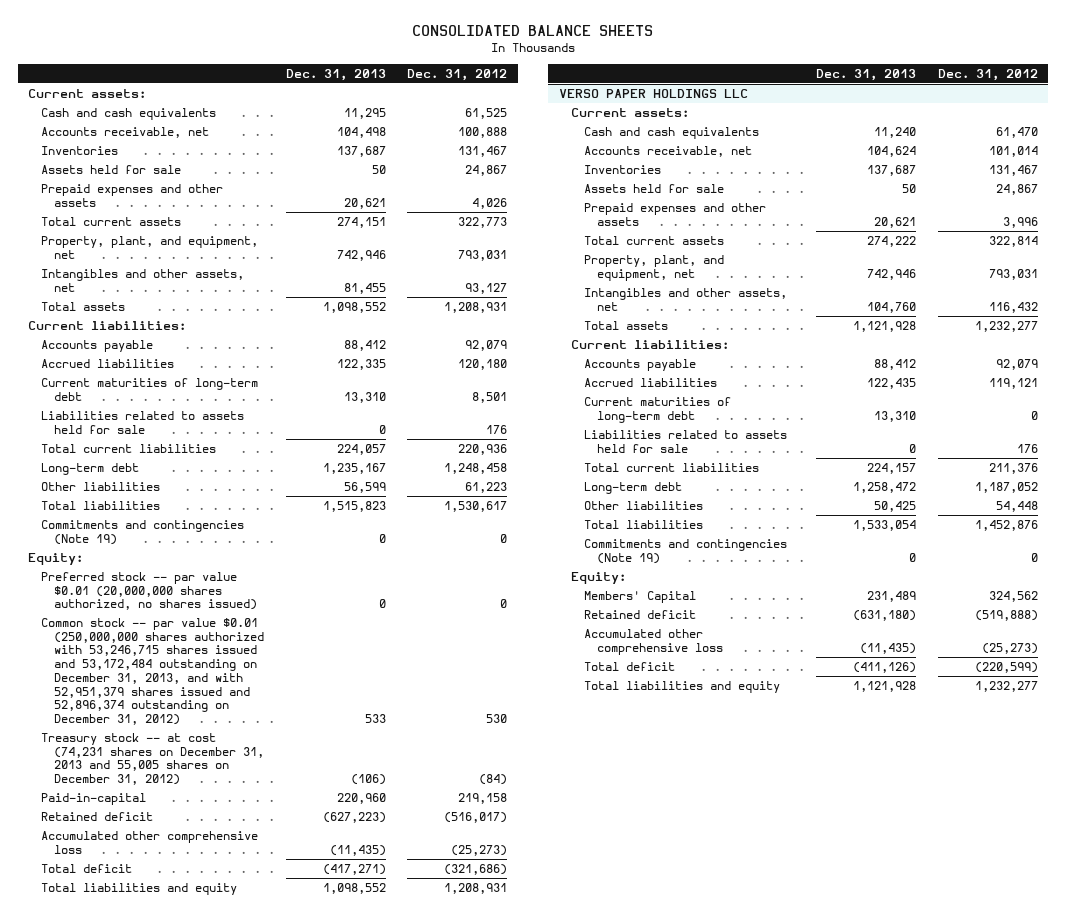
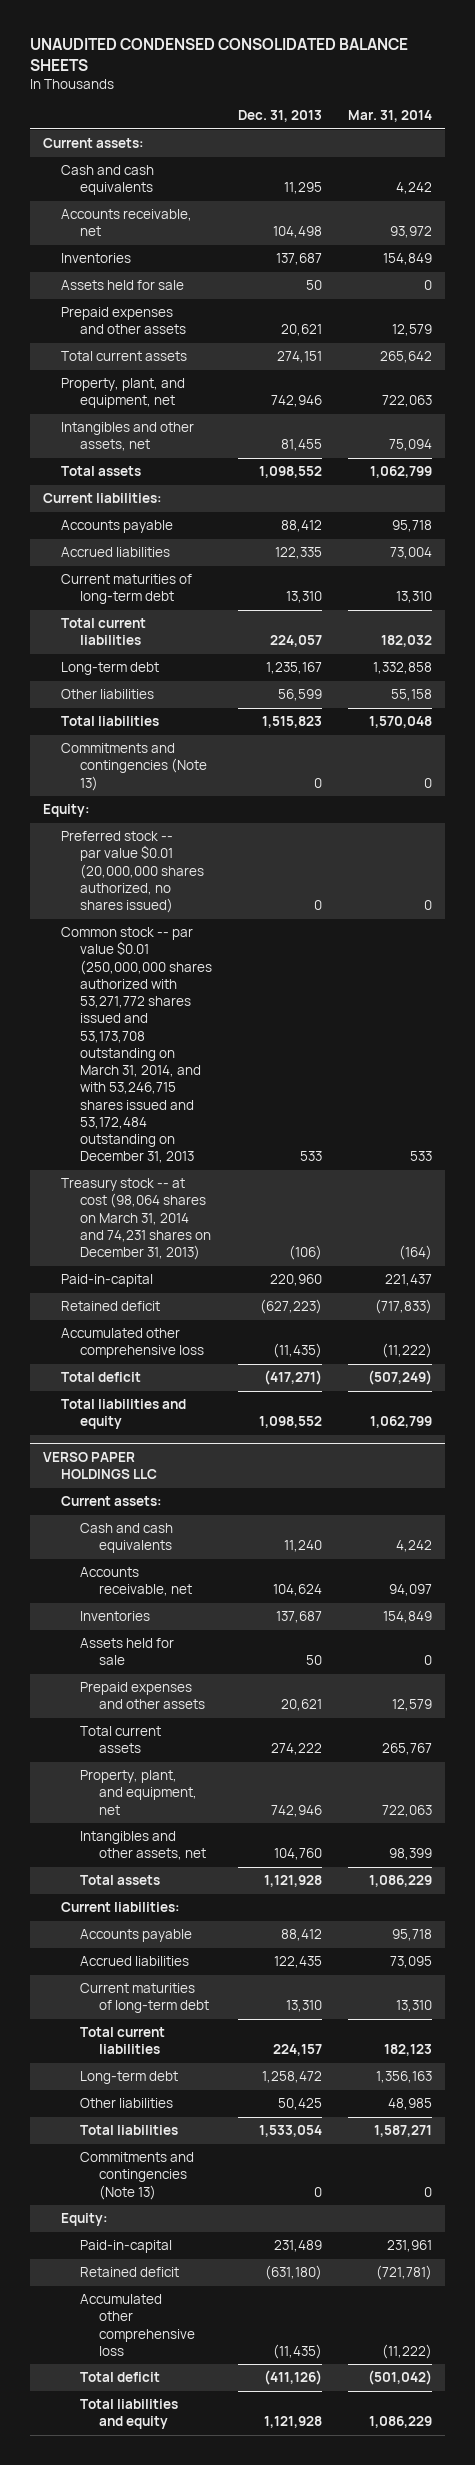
[411,24,653,36] CONSOLIDATED BALANCE SHEETS -> [29,38,408,71] UNAUDITED CONDENSED CONSOLIDATED BALANCE SHEETS
[407,68,508,81] Dec. 31, 2012 -> none
none -> [348,110,433,123] Mar. 31, 2014
[41,410,245,434] Liabilities related to assets held for sale -> none
[41,519,245,545] Commitments and contingencies (Note 19) -> [61,743,208,791] Commitments and contingencies (Note 13)
[41,617,265,726] Common stock -- par value $0.01 (250,000,000 shares authorized with 53,246,715 shares issued and 53,172,484 outstanding on December 31, 2013, and with 52,951,379 shares issued and 52,896,374 outstanding on December 31, 2012) -> [61,927,213,1164] Common stock -- par value $0.01 (250,000,000 shares authorized with 53,271,772 shares issued and 53,173,708 outstanding on March 31, 2014, and with 53,246,715 shares issued and 53,172,484 outstanding on December 31, 2013
[41,732,265,786] Treasury stock -- at cost (74,231 shares on December 31, 2013 and 55,005 shares on December 31, 2012) -> [61,1178,212,1261] Treasury stock -- at cost (98,064 shares on March 31, 2014 and 74,231 shares on December 31, 2013)
[584,429,788,453] Liabilities related to assets held for sale -> none
[584,538,788,564] Commitments and contingencies (Note 19) -> [80,2152,195,2200] Commitments and contingencies (Note 13)
[584,590,697,603] Members' Capital -> [80,2240,173,2254] Paid-in-capital

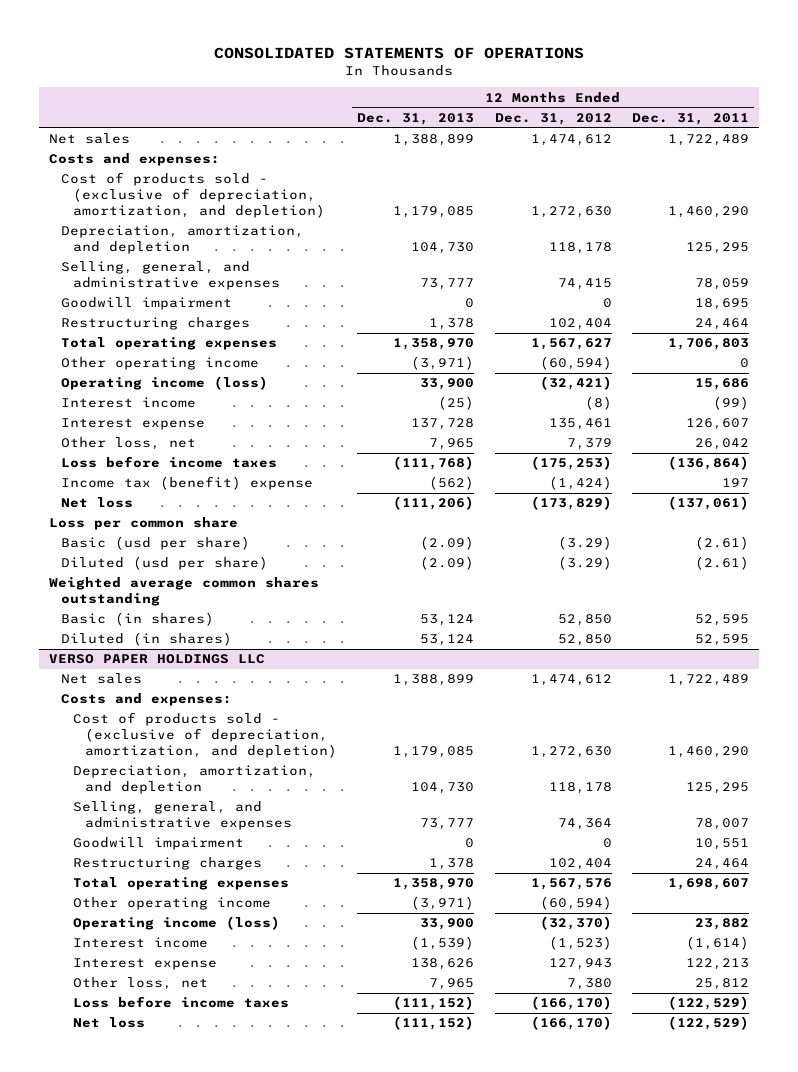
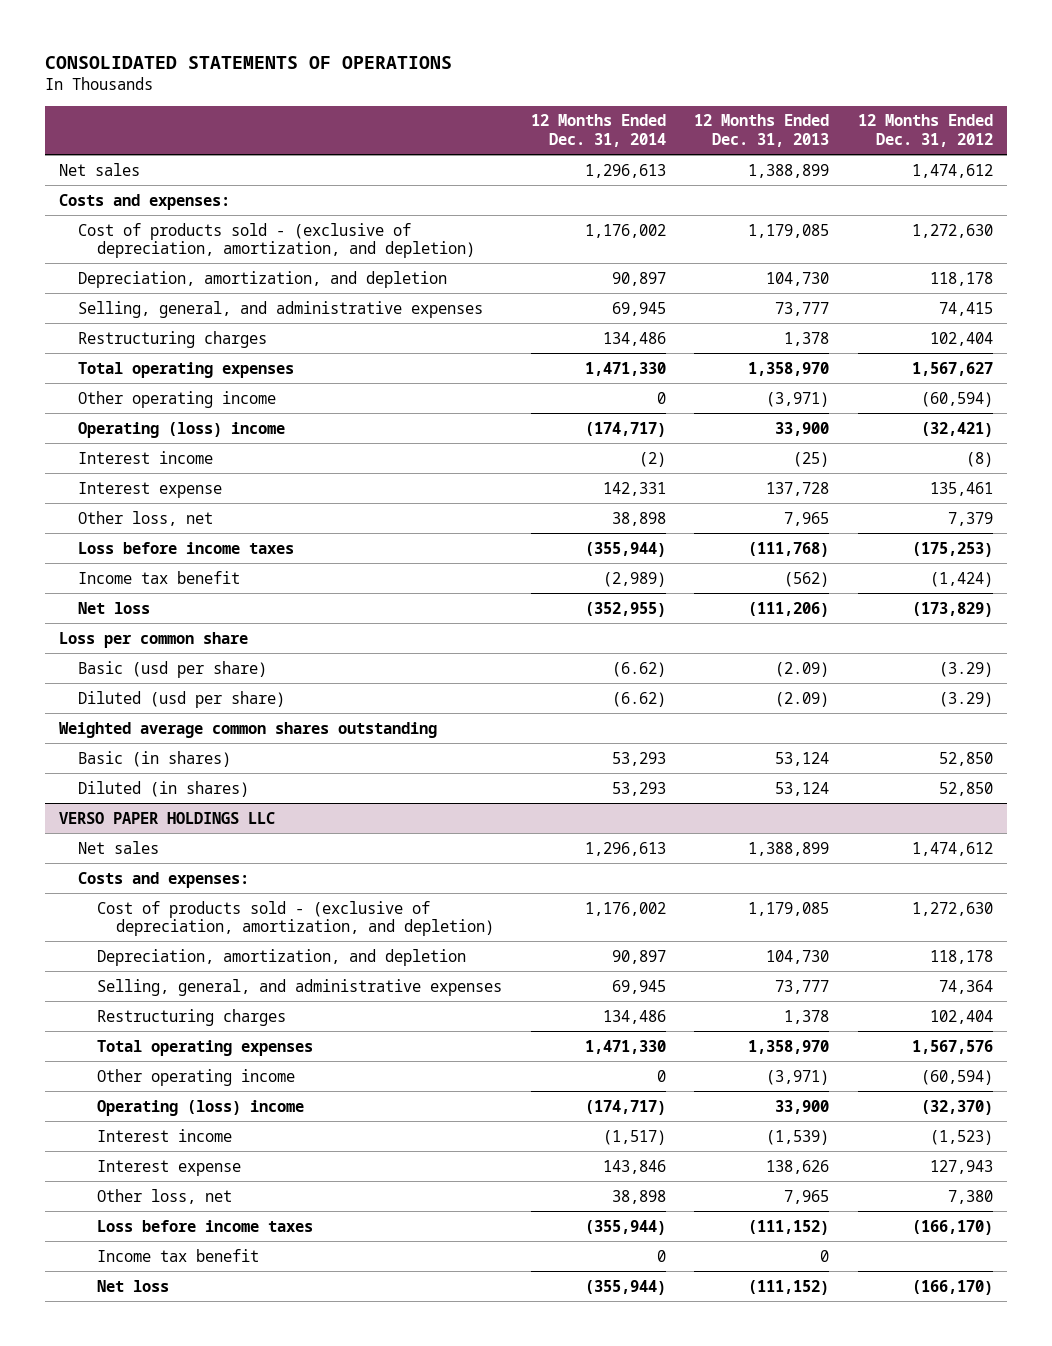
[632,112,750,125] Dec. 31, 2011 -> none
none -> [530,114,666,147] 12 Months Ended Dec. 31, 2014
[61,297,233,311] Goodwill impairment -> none
[61,376,269,391] Operating income (loss) -> [78,421,286,438] Operating (loss) income
[61,476,314,491] Income tax (benefit) expense -> [78,570,241,584] Income tax benefit
[72,837,244,851] Goodwill impairment -> none
[72,916,280,931] Operating income (loss) -> [97,1099,305,1116] Operating (loss) income
none -> [97,1248,260,1262] Income tax benefit

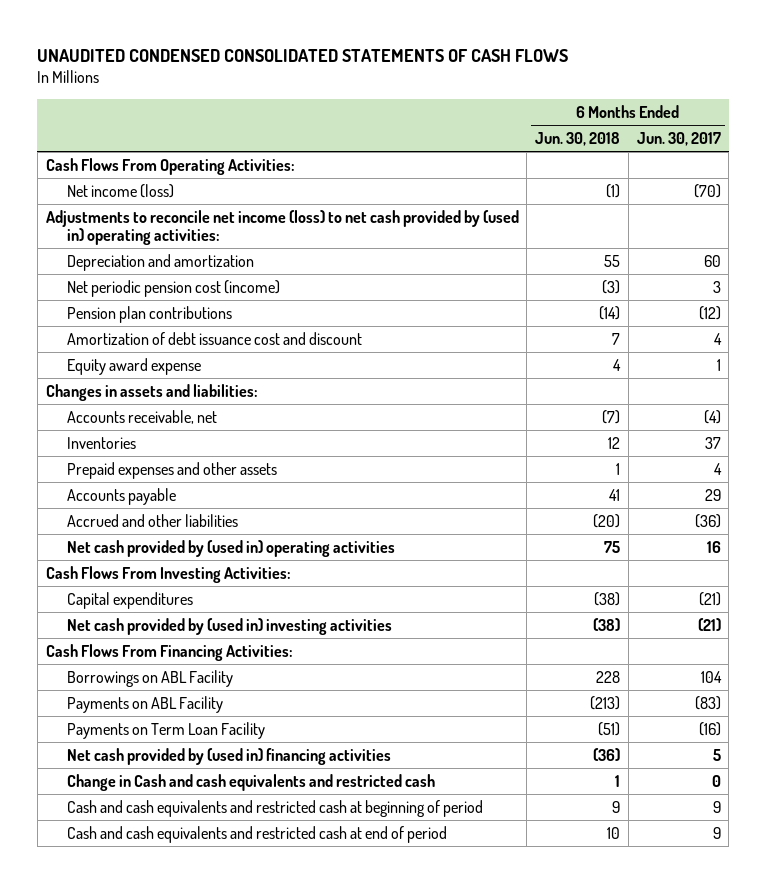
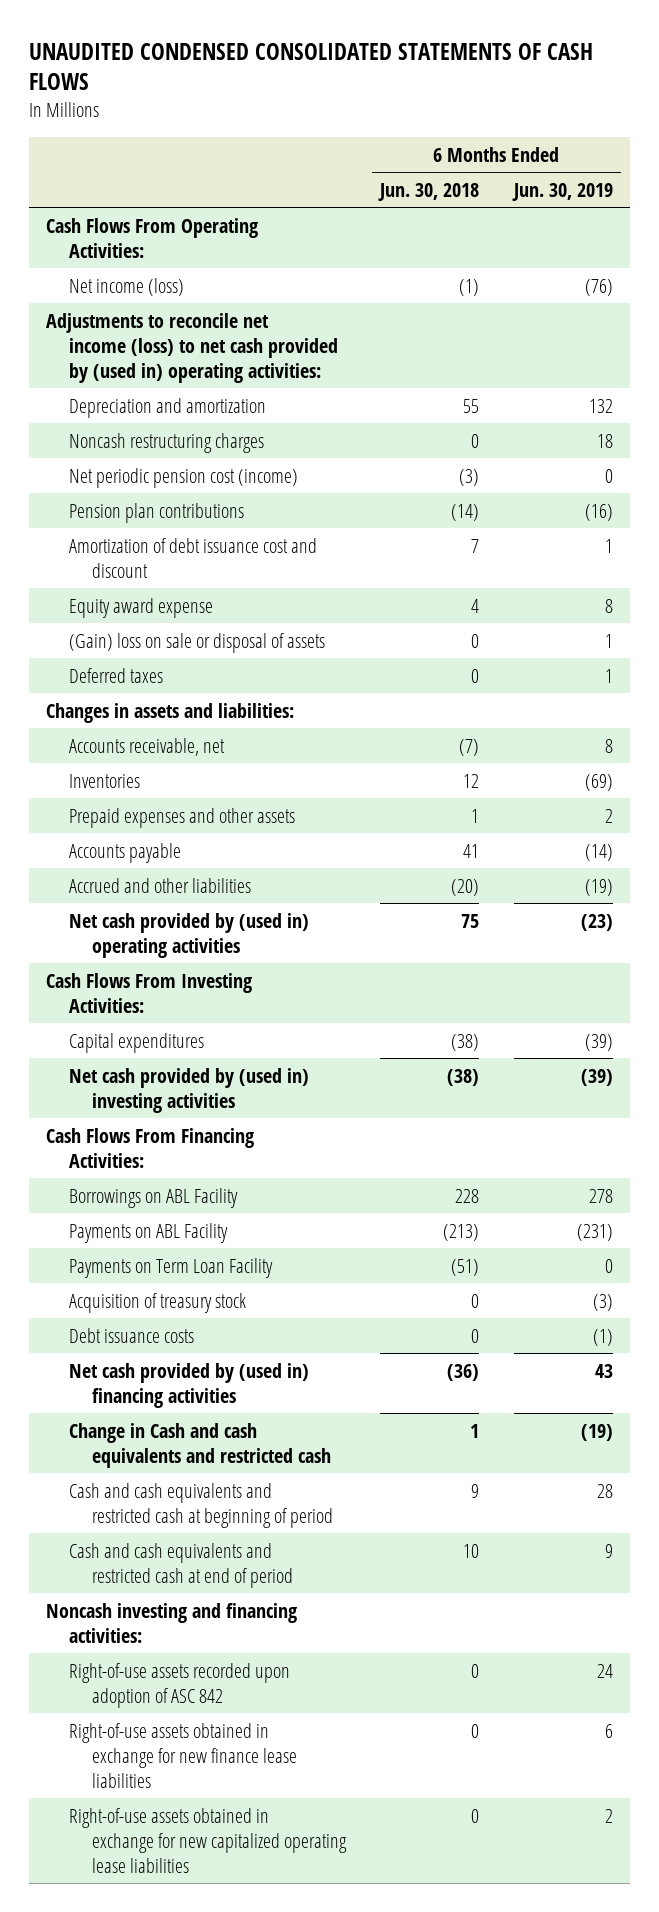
[636,131,721,146] Jun. 30, 2017 -> none
none -> [511,182,613,201] Jun. 30, 2019
none -> [68,432,264,453] Noncash restructuring charges
none -> [68,632,325,653] (Gain) loss on sale or disposal of assets
none -> [68,667,163,683] Deferred taxes
none -> [68,1292,246,1313] Acquisition of treasury stock
none -> [68,1327,194,1343] Debt issuance costs
none -> [46,1602,298,1643] Noncash investing and financing activities:
none -> [68,1662,290,1708] Right-of-use assets recorded upon adoption of ASC 842
none -> [68,1722,297,1788] Right-of-use assets obtained in exchange for new finance lease liabilities
none -> [68,1807,347,1873] Right-of-use assets obtained in exchange for new capitalized operating lease liabilities

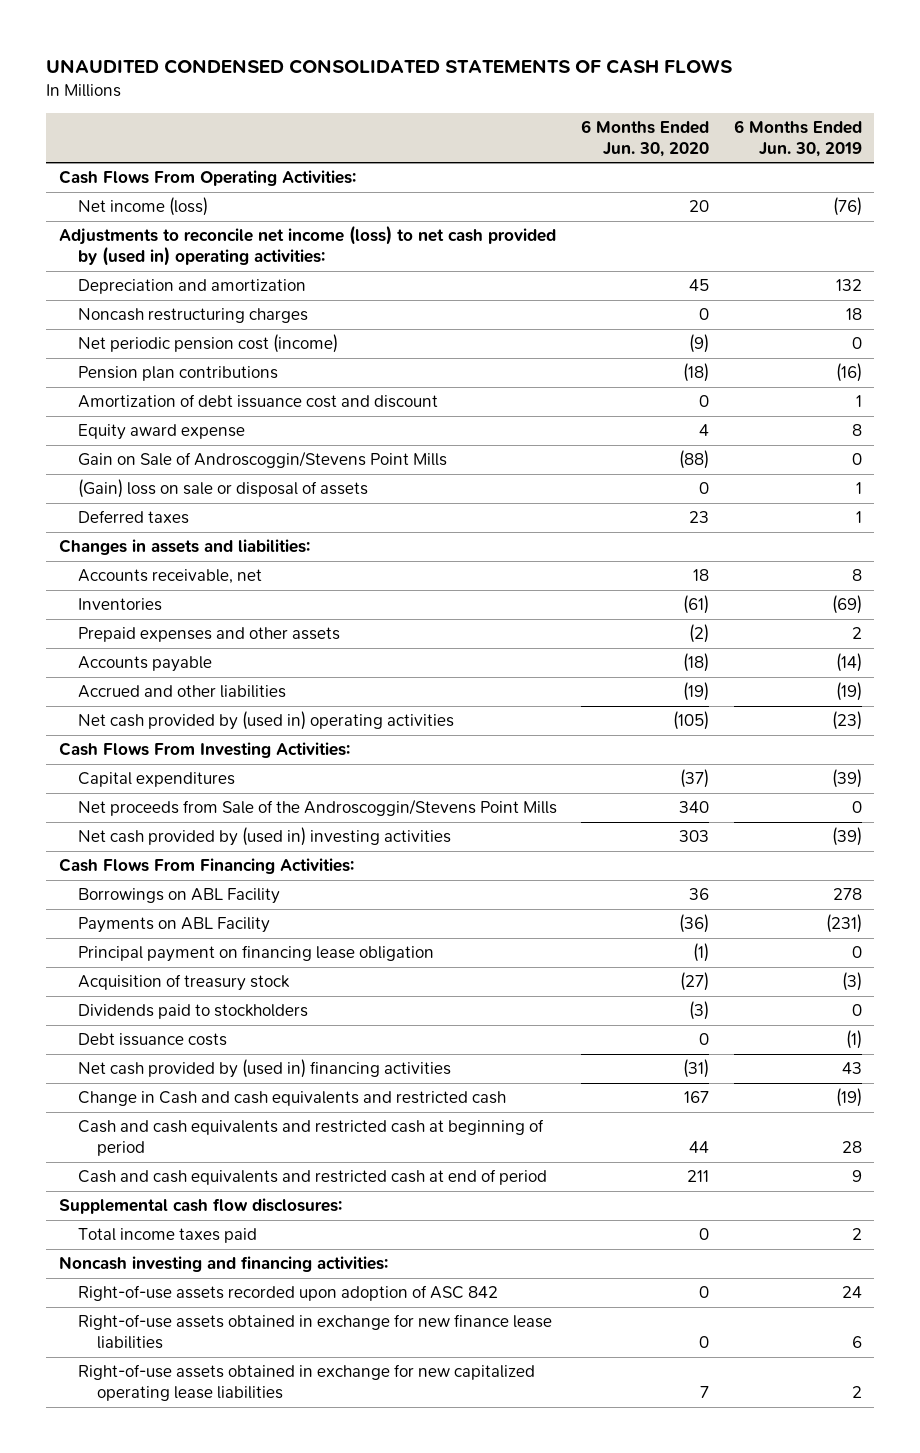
[378,182,480,201] Jun. 30, 2018 -> none
none -> [581,119,710,157] 6 Months Ended Jun. 30, 2020
none -> [77,451,447,469] Gain on Sale of Androscoggin/Stevens Point Mills
none -> [77,799,557,817] Net proceeds from Sale of the Androscoggin/Stevens Point Mills
[68,1257,273,1278] Payments on Term Loan Facility -> none
none -> [77,945,434,963] Principal payment on financing lease obligation
none -> [77,1004,308,1020] Dividends paid to stockholders
none -> [58,1198,342,1215] Supplemental cash flow disclosures:
none -> [77,1228,257,1244] Total income taxes paid

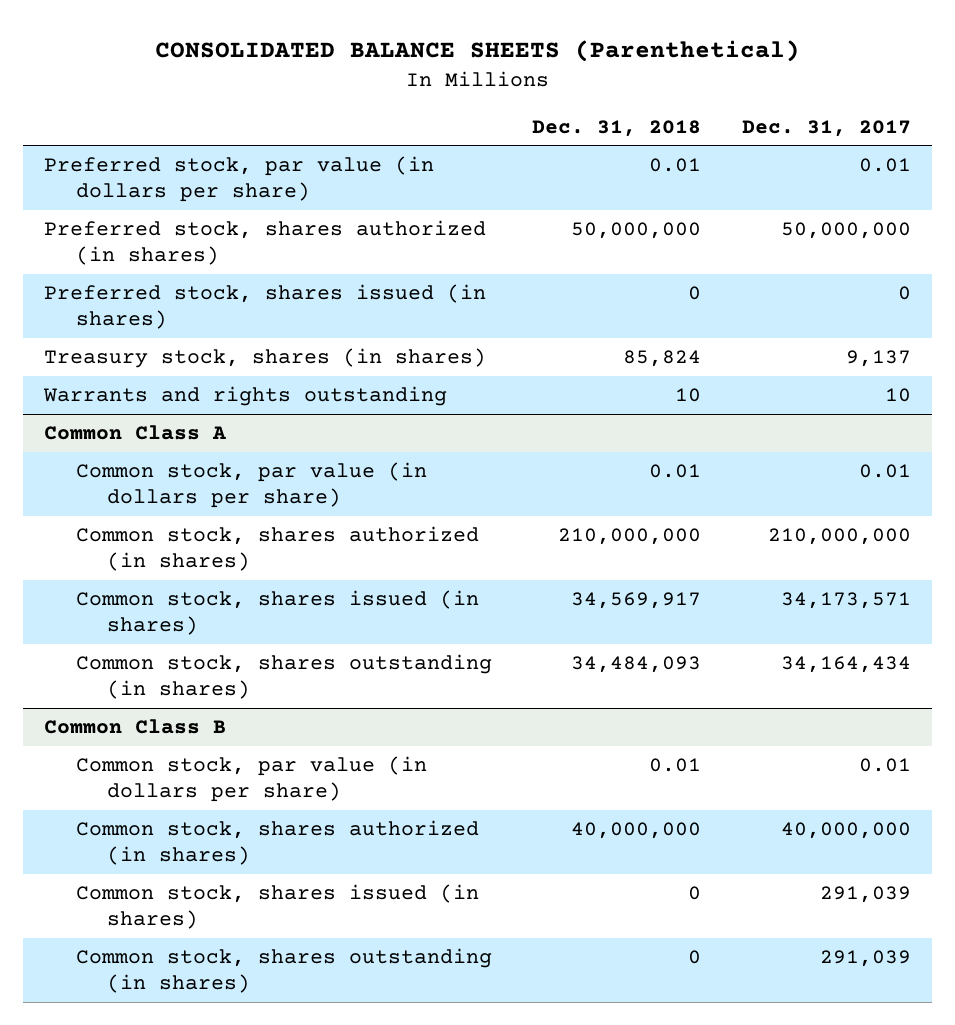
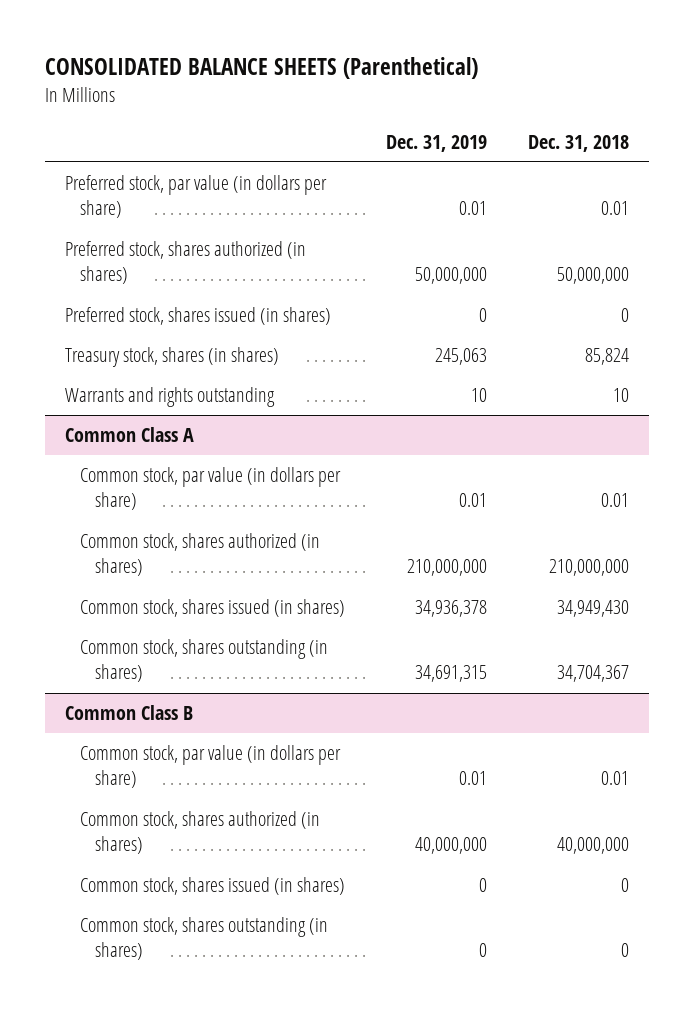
[742,119,912,137] Dec. 31, 2017 -> none
none -> [385,134,487,152] Dec. 31, 2019
[571,592,702,610] 34,569,917 -> [556,600,629,618] 34,949,430
[571,656,702,674] 34,484,093 -> [556,665,629,683] 34,704,367

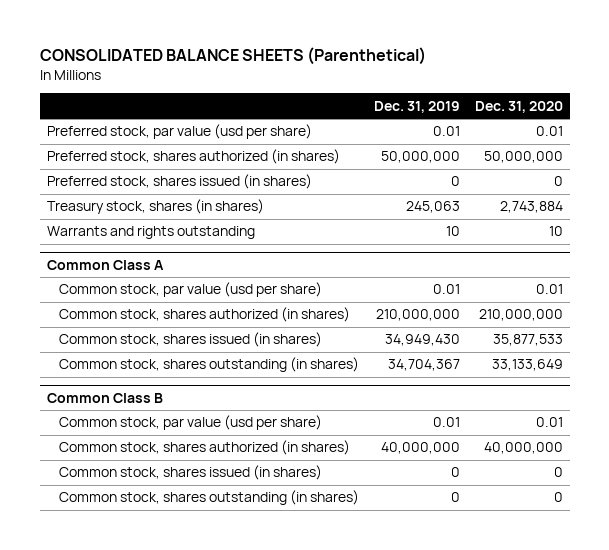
[527,134,629,152] Dec. 31, 2018 -> none
none -> [474,100,563,113] Dec. 31, 2020
[65,175,328,219] Preferred stock, par value (in dollars per share) -> [46,124,312,140] Preferred stock, par value (usd per share)
[80,467,342,511] Common stock, par value (in dollars per share) -> [59,282,323,298] Common stock, par value (usd per share)
[414,600,487,618] 34,936,378 -> [384,334,460,347] 34,949,430
[414,665,487,683] 34,691,315 -> [387,359,460,372] 34,704,367
[80,745,342,789] Common stock, par value (in dollars per share) -> [59,415,323,431] Common stock, par value (usd per share)

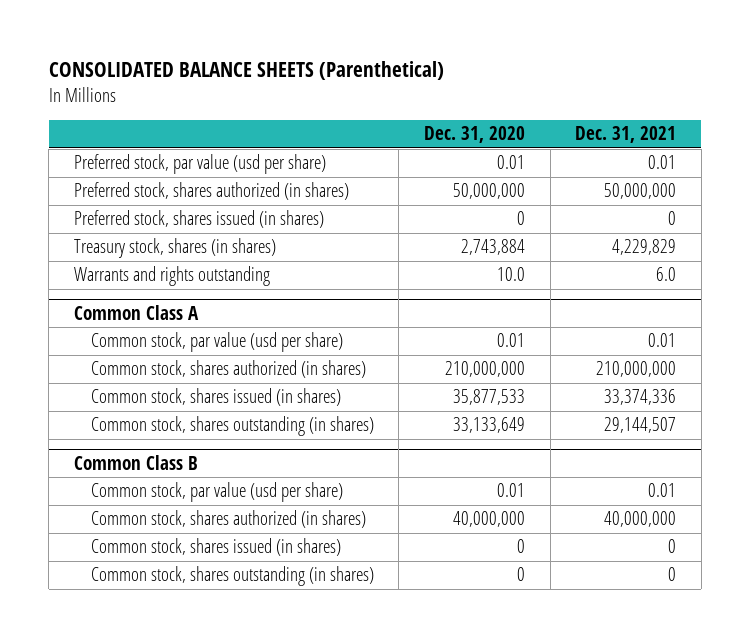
[373,100,460,113] Dec. 31, 2019 -> none
none -> [575,126,677,144] Dec. 31, 2021
[548,226,563,237] 10 -> [496,267,525,282] 10.0

